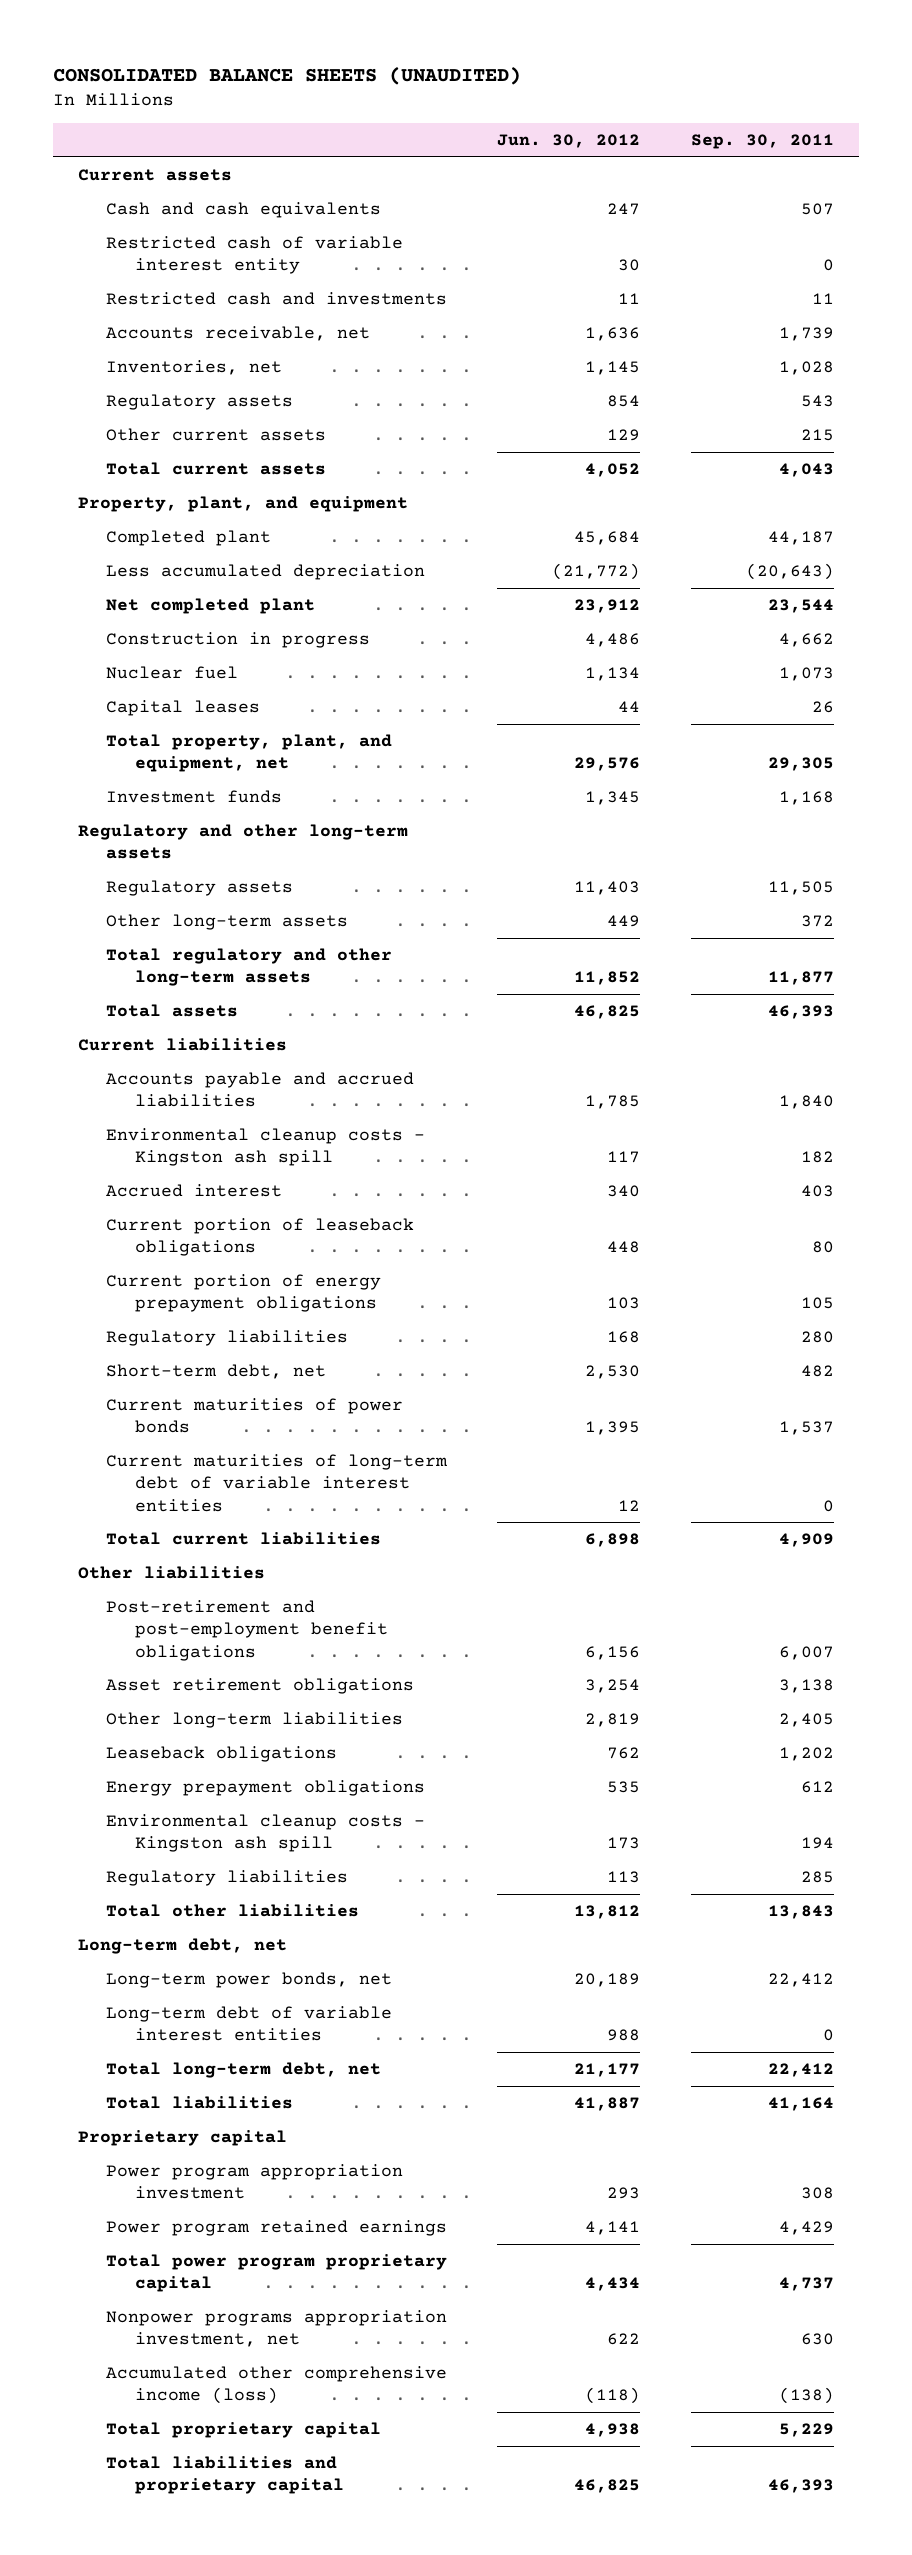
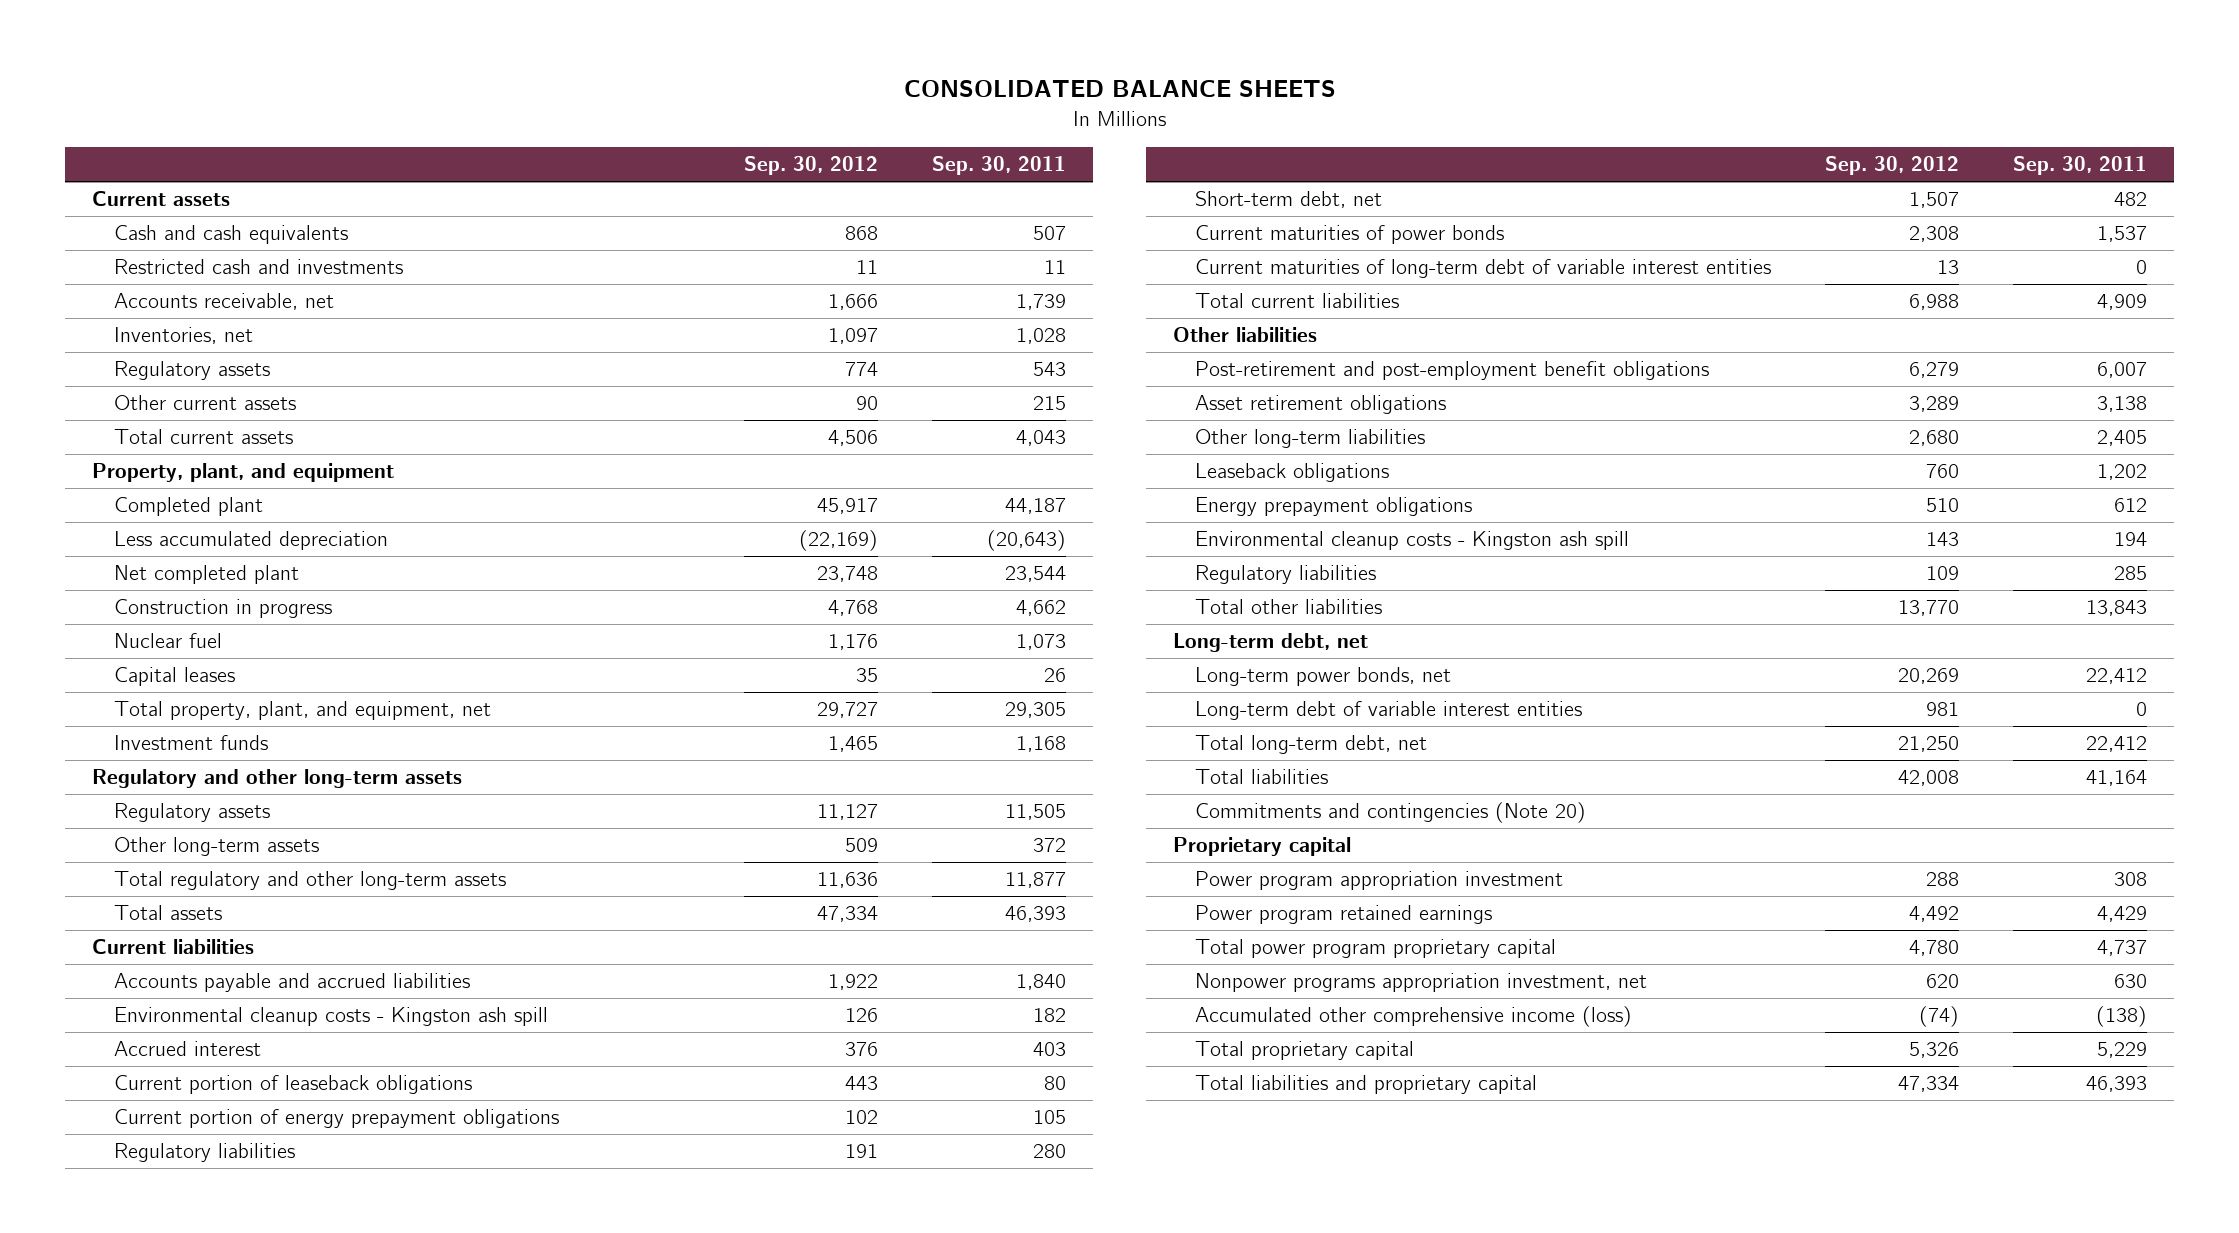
[52,66,521,85] CONSOLIDATED BALANCE SHEETS (UNAUDITED) -> [903,80,1336,98] CONSOLIDATED BALANCE SHEETS
[497,133,641,148] Jun. 30, 2012 -> none
none -> [743,156,878,176] Sep. 30, 2012
[106,236,404,275] Restricted cash of variable interest entity -> none
none -> [1194,802,1586,824] Commitments and contingencies (Note 20)

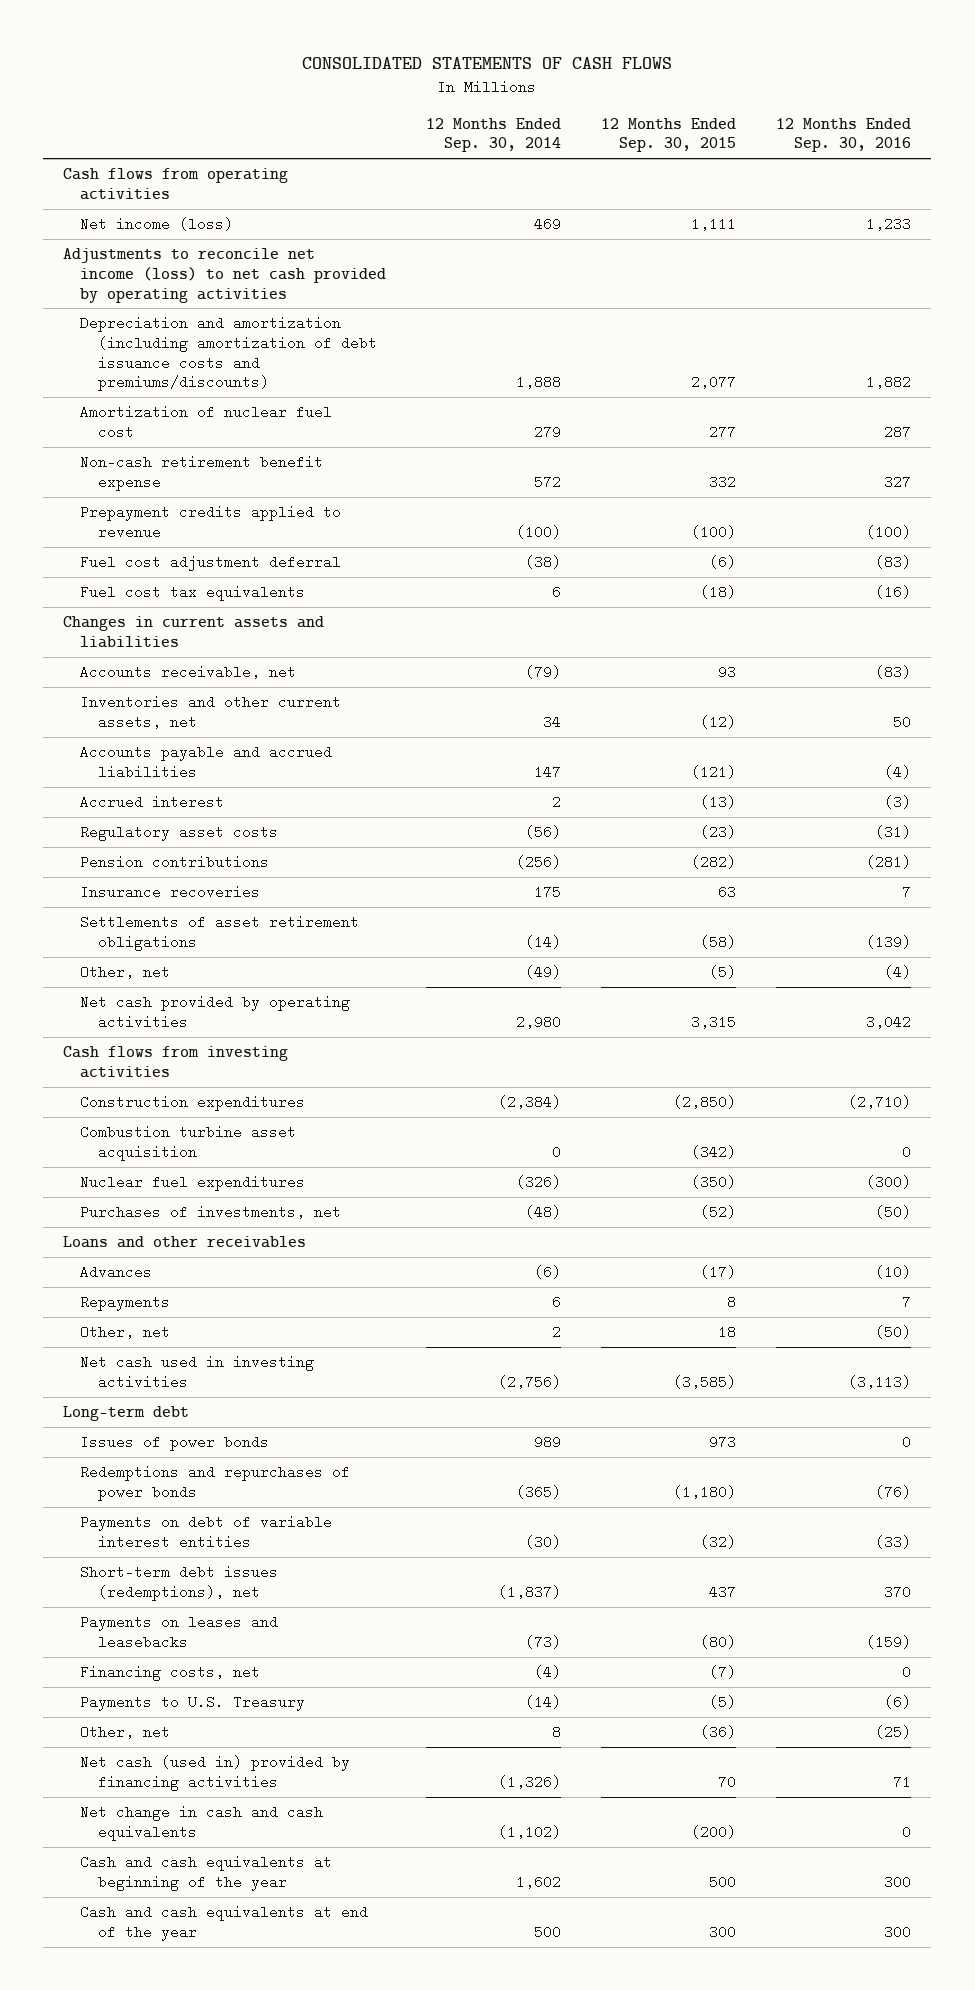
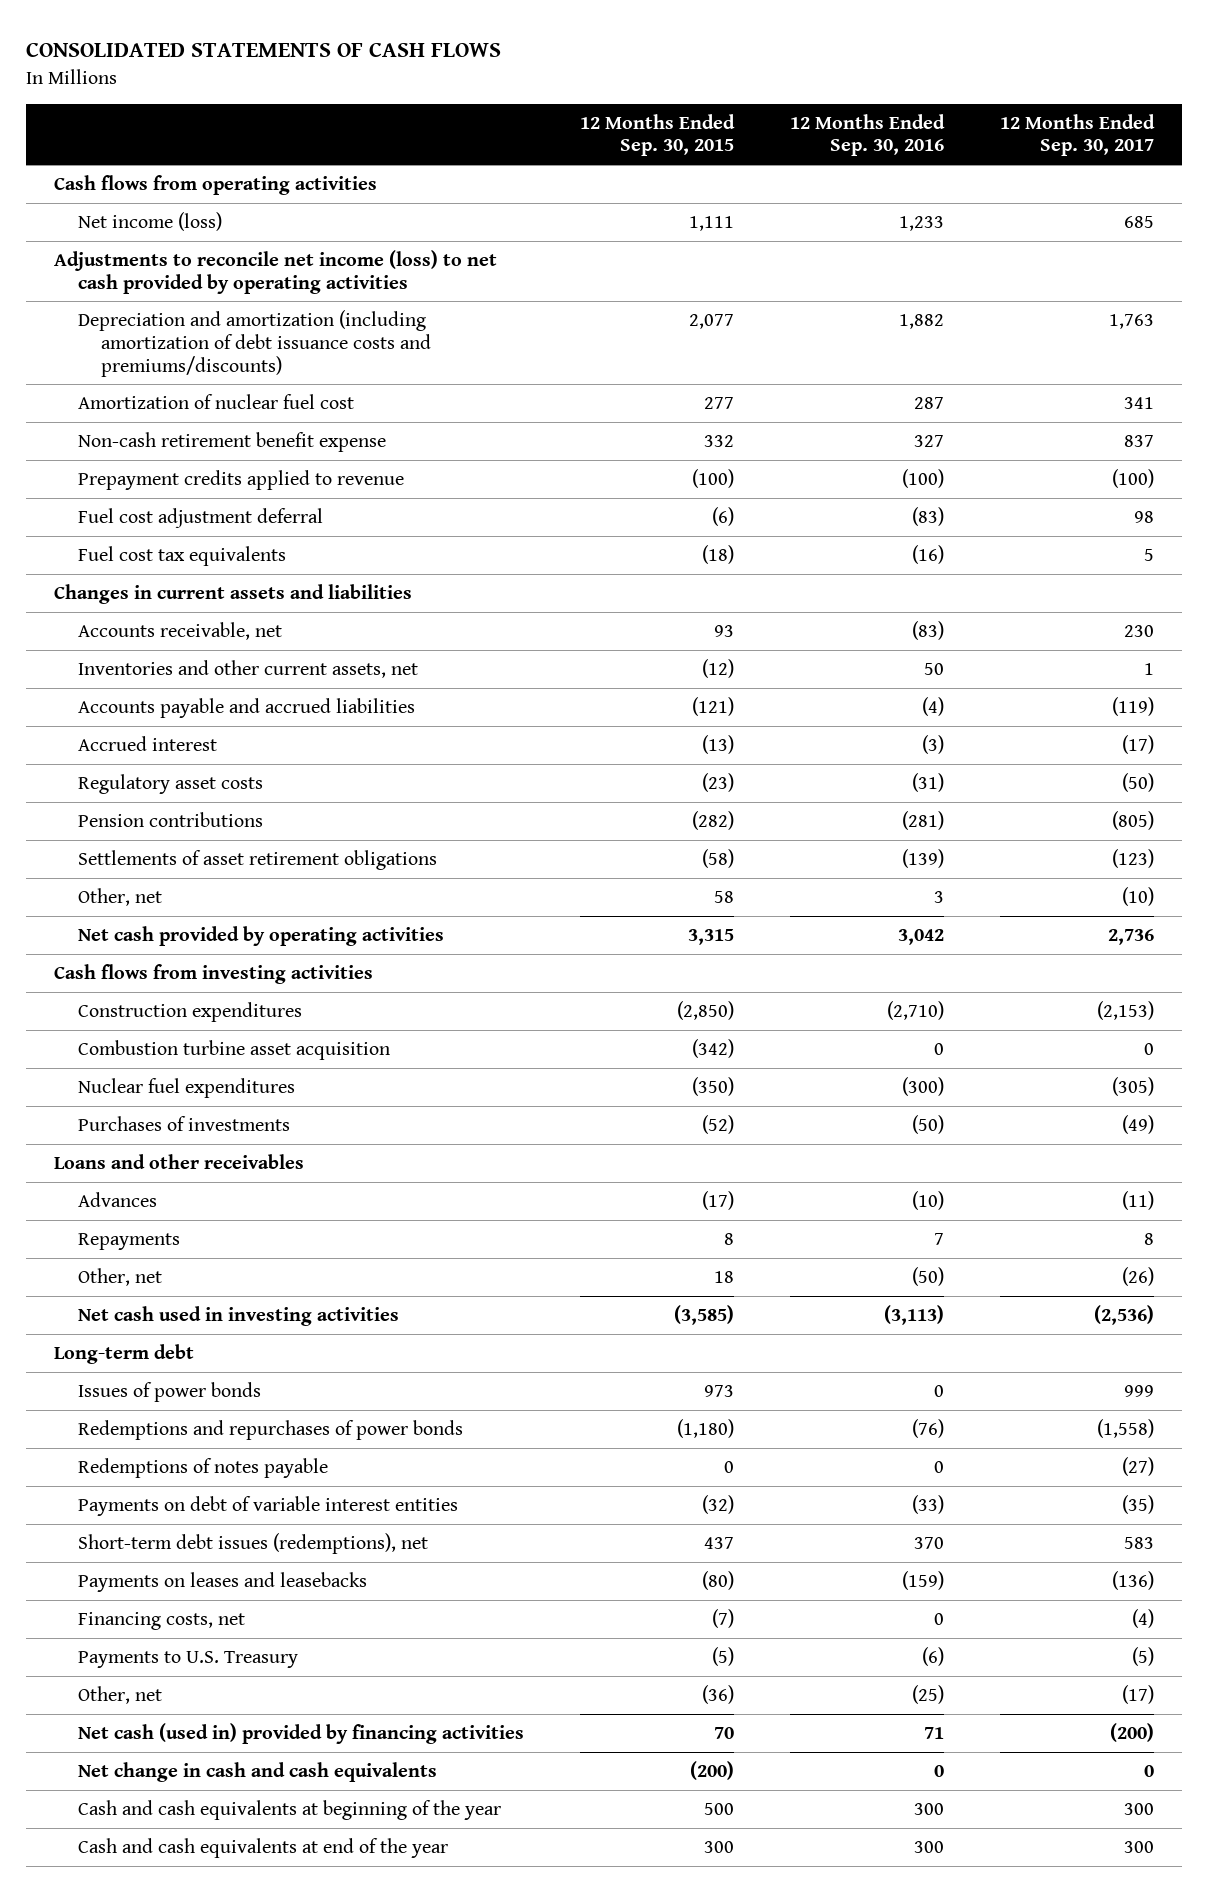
[426,117,562,153] 12 Months Ended Sep. 30, 2014 -> none
none -> [999,113,1155,157] 12 Months Ended Sep. 30, 2017
[80,885,261,900] Insurance recoveries -> none
[709,965,737,980] (5) -> [713,890,734,903] 58
[884,965,912,980] (4) -> [933,890,944,903] 3
[80,1205,342,1220] Purchases of investments, net -> [77,1115,290,1131] Purchases of investments
none -> [77,1457,328,1478] Redemptions of notes payable

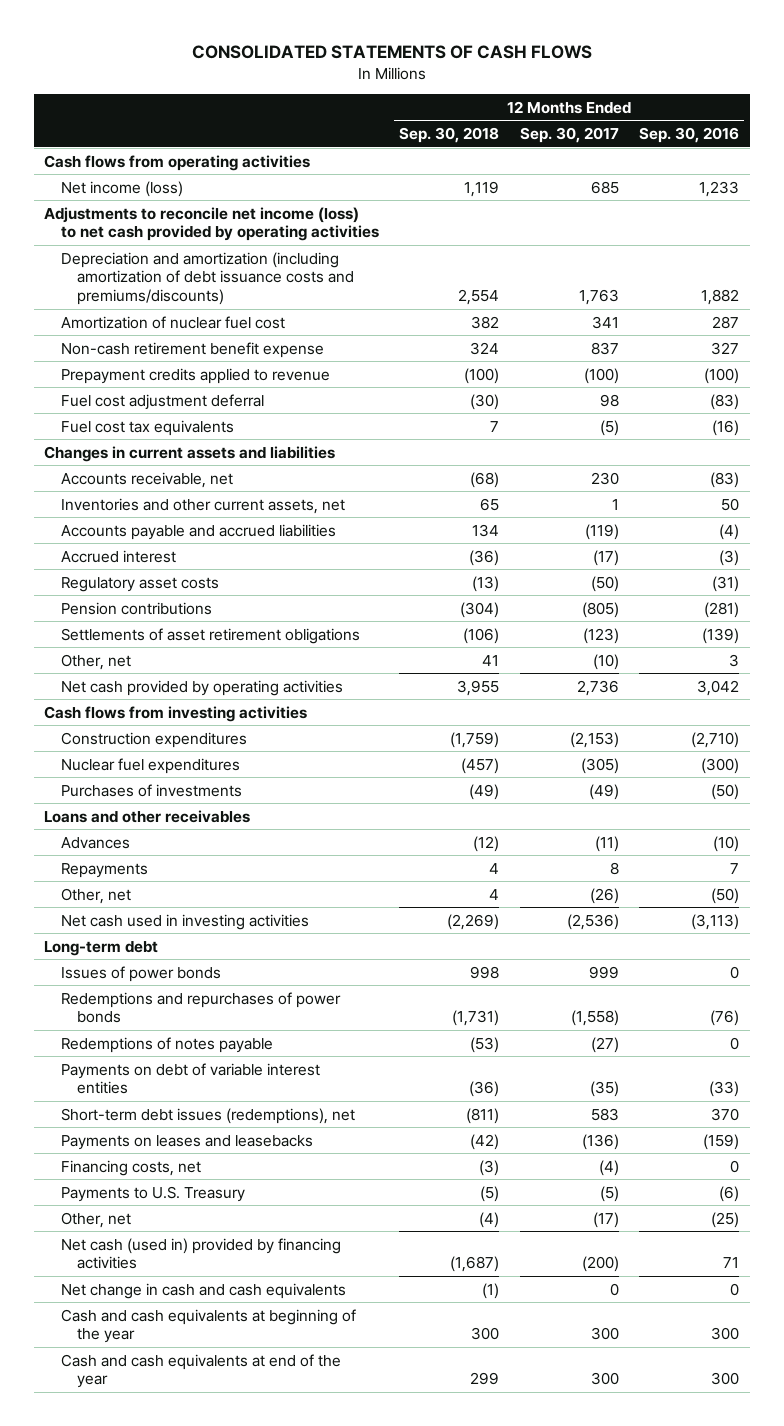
[579,113,735,157] 12 Months Ended Sep. 30, 2015 -> none
none -> [399,127,500,144] Sep. 30, 2018
[1143,548,1154,561] 5 -> [599,419,619,436] (5)
[77,1039,390,1060] Combustion turbine asset acquisition -> none

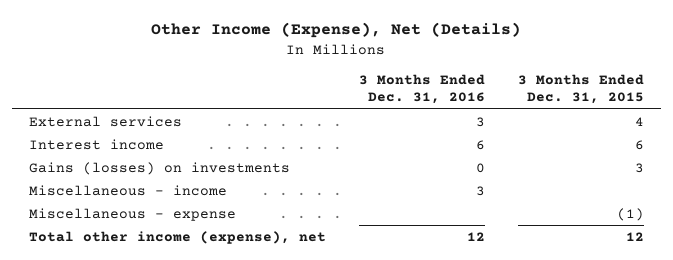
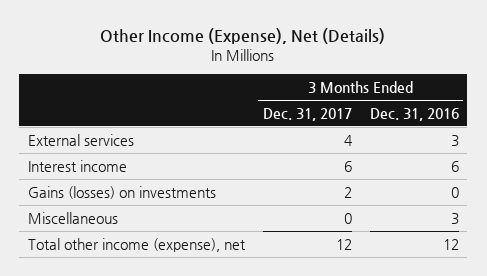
[518,74,645,105] 3 Months Ended Dec. 31, 2015 -> none
none -> [262,107,352,121] Dec. 31, 2017
[28,207,236,221] Miscellaneous - expense -> none
[28,184,227,196] Miscellaneous - income -> [28,211,119,224] Miscellaneous

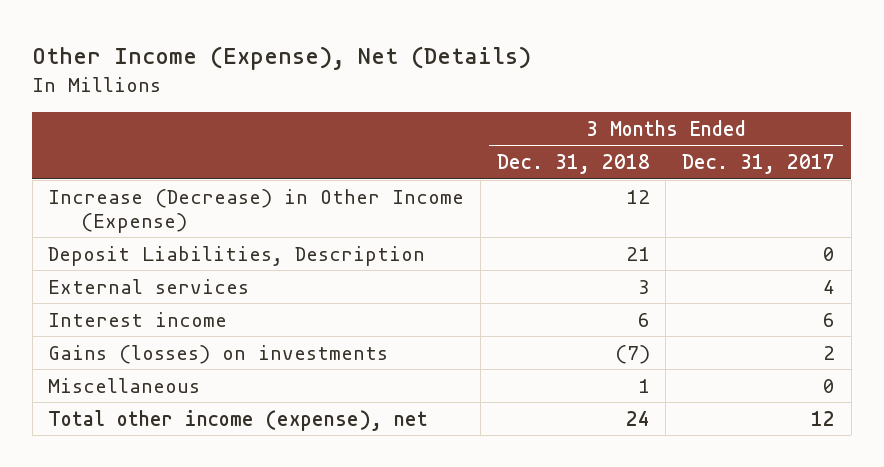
[369,107,459,121] Dec. 31, 2016 -> none
none -> [496,154,650,175] Dec. 31, 2018
none -> [48,188,465,233] Increase (Decrease) in Other Income (Expense)
none -> [48,245,426,266] Deposit Liabilities, Description

